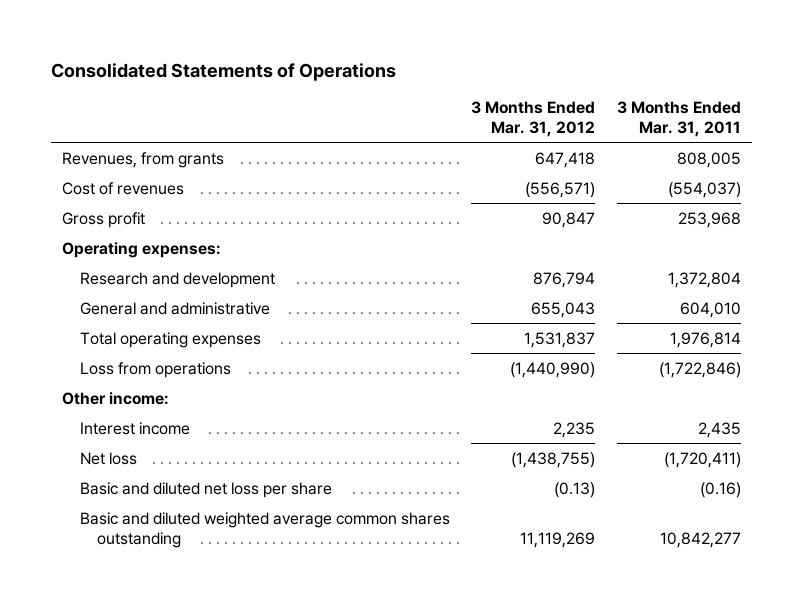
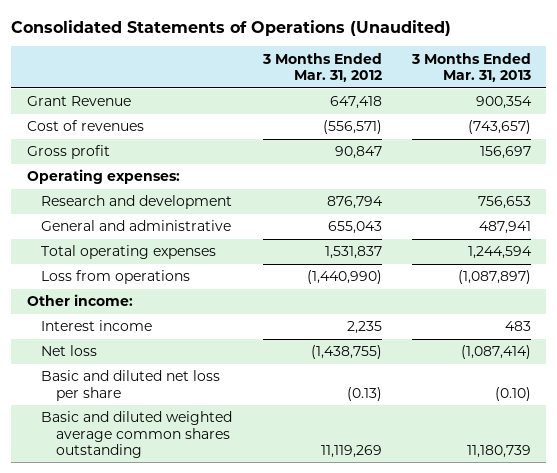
[51,62,397,81] Consolidated Statements of Operations -> [11,19,452,36] Consolidated Statements of Operations (Unaudited)
[617,101,742,138] 3 Months Ended Mar. 31, 2011 -> none
none -> [410,52,531,82] 3 Months Ended Mar. 31, 2013
[62,151,225,168] Revenues, from grants -> [26,96,131,107] Grant Revenue

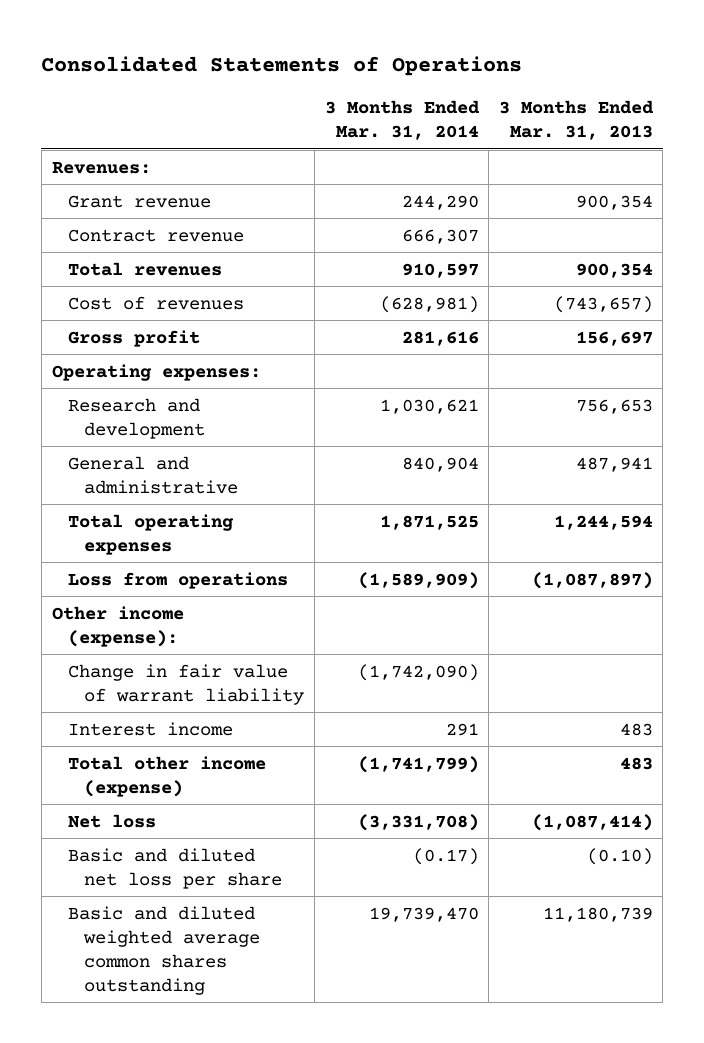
[11,19,452,36] Consolidated Statements of Operations (Unaudited) -> [41,56,523,77] Consolidated Statements of Operations
[261,52,382,82] 3 Months Ended Mar. 31, 2012 -> none
none -> [324,100,480,141] 3 Months Ended Mar. 31, 2014
none -> [51,161,151,174] Revenues:
[26,96,131,107] Grant Revenue -> [67,194,211,208] Grant revenue
none -> [67,228,244,242] Contract revenue
none -> [67,261,222,276] Total revenues
[26,294,133,307] Other income: -> [51,605,184,647] Other income (expense):
none -> [67,663,305,705] Change in fair value of warrant liability
none -> [67,755,266,797] Total other income (expense)

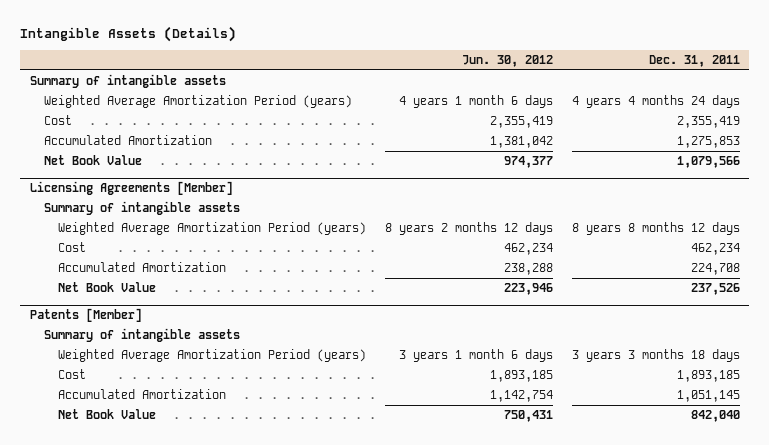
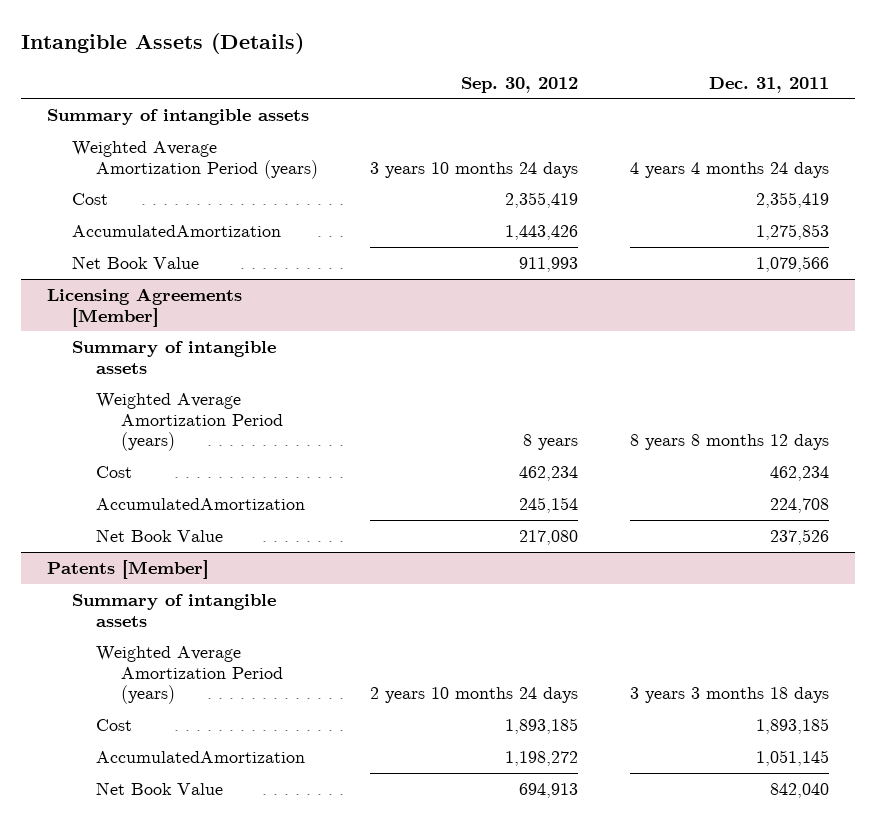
[461,54,553,67] Jun. 30, 2012 -> none
none -> [461,76,579,93] Sep. 30, 2012
[43,135,212,146] Accumulated Amortization -> [71,224,281,237] AccumulatedAmortization
[58,262,227,273] Accumulated Amortization -> [96,497,306,510] AccumulatedAmortization
[58,389,227,400] Accumulated Amortization -> [96,750,306,763] AccumulatedAmortization

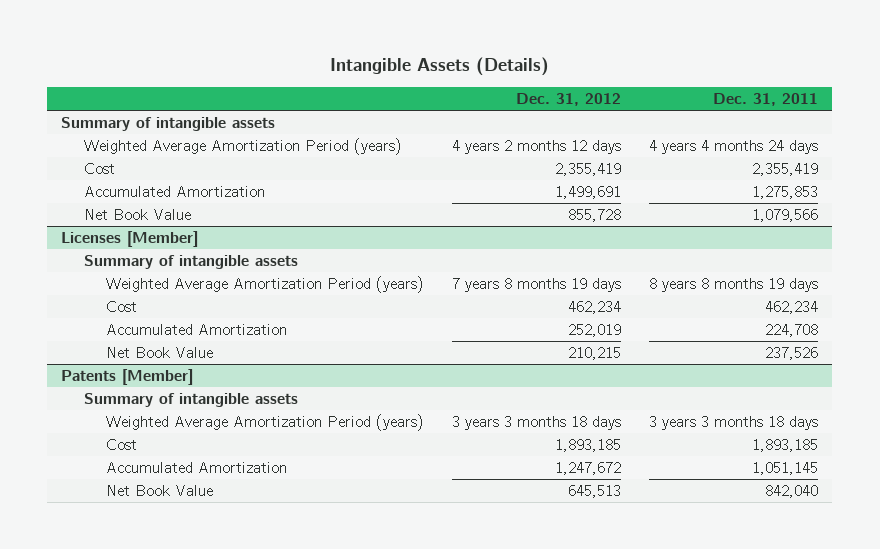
[461,76,579,93] Sep. 30, 2012 -> none
none -> [515,92,621,106] Dec. 31, 2012
[71,224,281,237] AccumulatedAmortization -> [83,185,265,197] Accumulated Amortization
[47,287,243,327] Licensing Agreements [Member] -> none
none -> [61,230,199,247] Licenses [Member]
[630,434,830,451] 8 years 8 months 12 days -> [649,277,819,292] 8 years 8 months 19 days
[96,497,306,510] AccumulatedAmortization -> [105,323,287,335] Accumulated Amortization
[96,750,306,763] AccumulatedAmortization -> [105,461,287,473] Accumulated Amortization

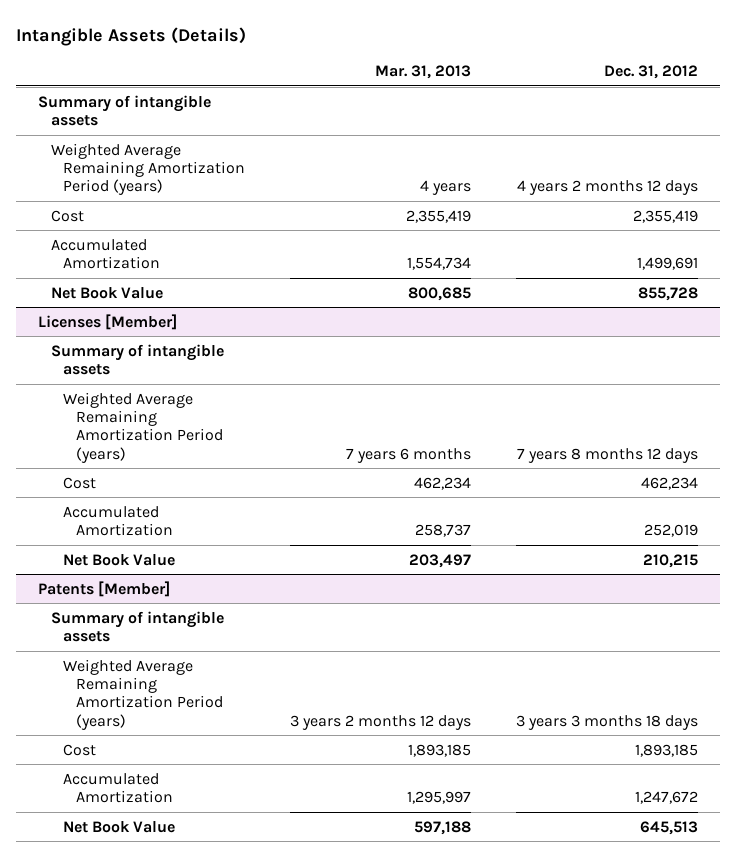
[713,92,819,106] Dec. 31, 2011 -> none
none -> [374,65,471,80] Mar. 31, 2013
[83,137,402,155] Weighted Average Amortization Period (years) -> [50,142,246,196] Weighted Average Remaining Amortization Period (years)
[105,275,424,293] Weighted Average Amortization Period (years) -> [63,391,223,463] Weighted Average Remaining Amortization Period (years)
[451,277,621,292] 7 years 8 months 19 days -> [516,447,698,463] 7 years 8 months 12 days
[105,413,424,431] Weighted Average Amortization Period (years) -> [63,658,223,730] Weighted Average Remaining Amortization Period (years)

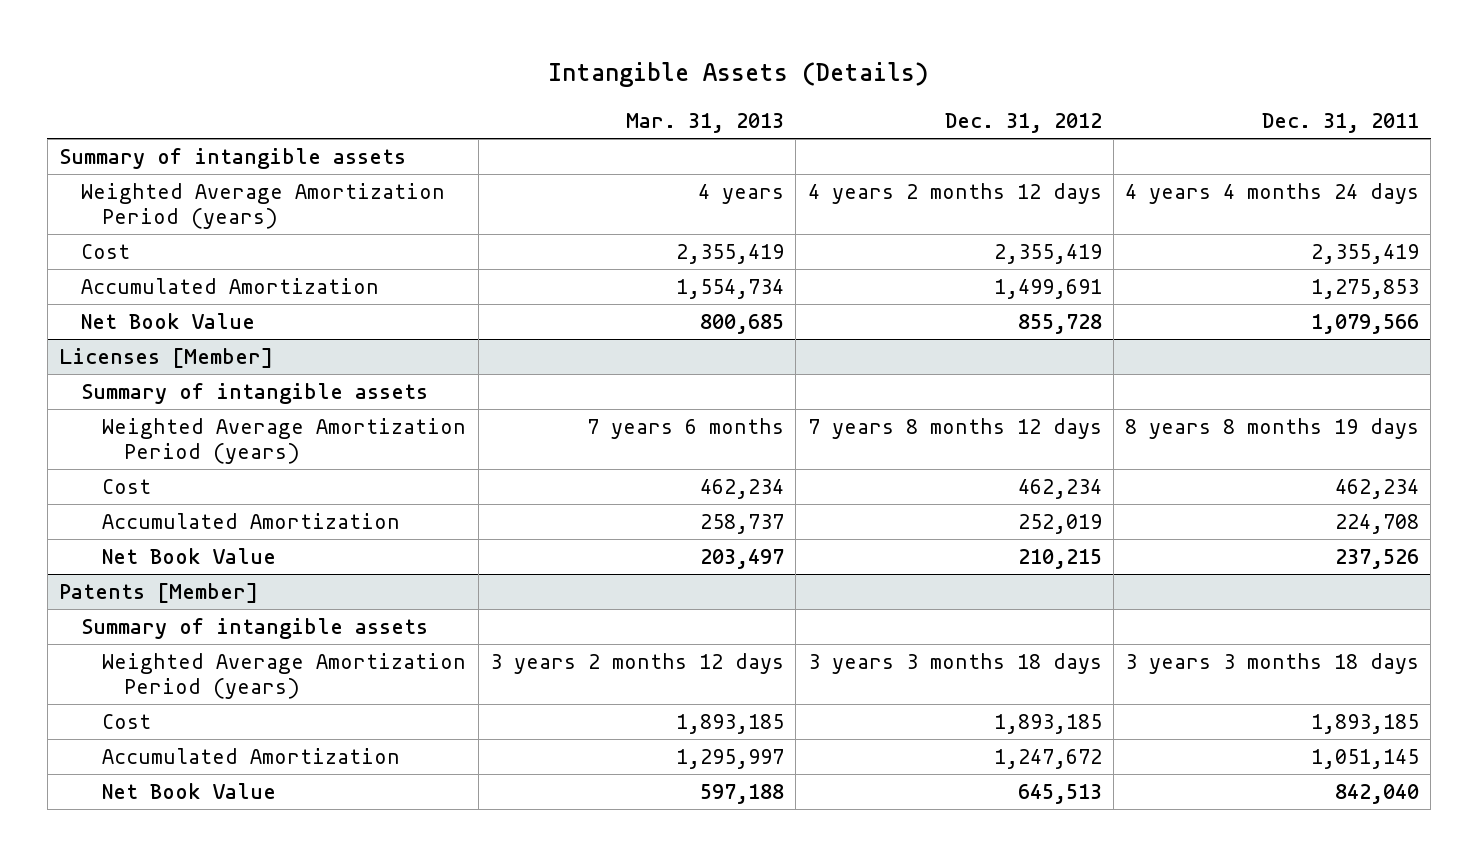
none -> [1262,112,1420,133] Dec. 31, 2011
[50,142,246,196] Weighted Average Remaining Amortization Period (years) -> [80,183,445,230] Weighted Average Amortization Period (years)
[63,391,223,463] Weighted Average Remaining Amortization Period (years) -> [102,418,467,465] Weighted Average Amortization Period (years)
[63,658,223,730] Weighted Average Remaining Amortization Period (years) -> [102,653,467,700] Weighted Average Amortization Period (years)

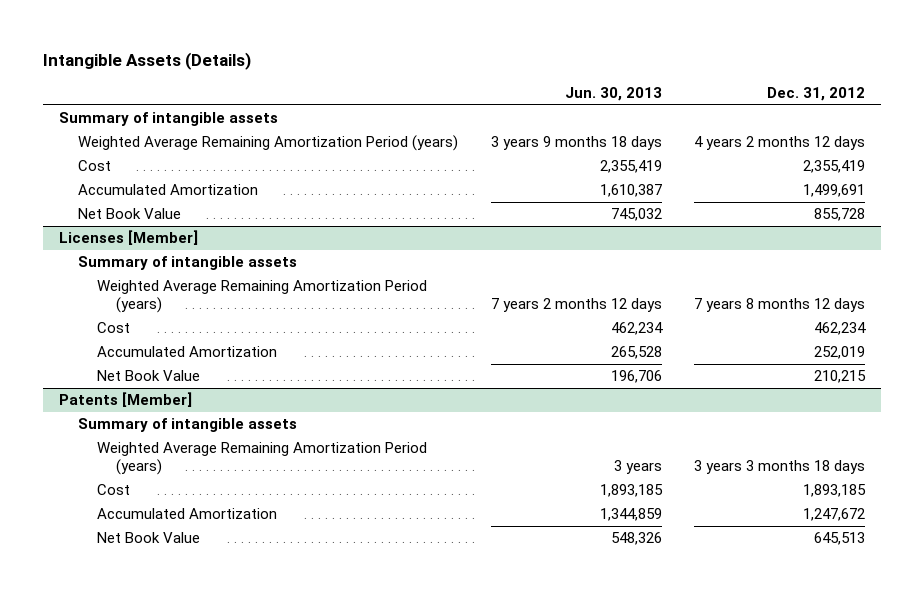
[625,112,784,133] Mar. 31, 2013 -> none
[1262,112,1420,133] Dec. 31, 2011 -> none
none -> [564,87,662,102] Jun. 30, 2013
[80,183,445,230] Weighted Average Amortization Period (years) -> [78,135,459,152] Weighted Average Remaining Amortization Period (years)
[102,418,467,465] Weighted Average Amortization Period (years) -> [97,280,428,314] Weighted Average Remaining Amortization Period (years)
[102,653,467,700] Weighted Average Amortization Period (years) -> [97,442,428,476] Weighted Average Remaining Amortization Period (years)

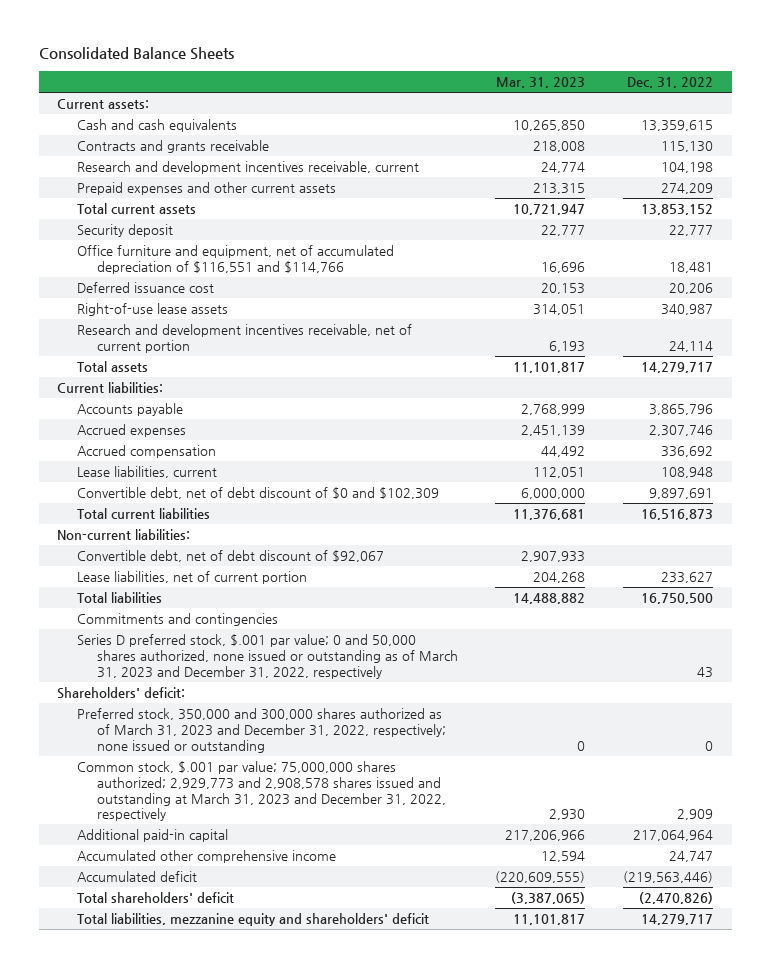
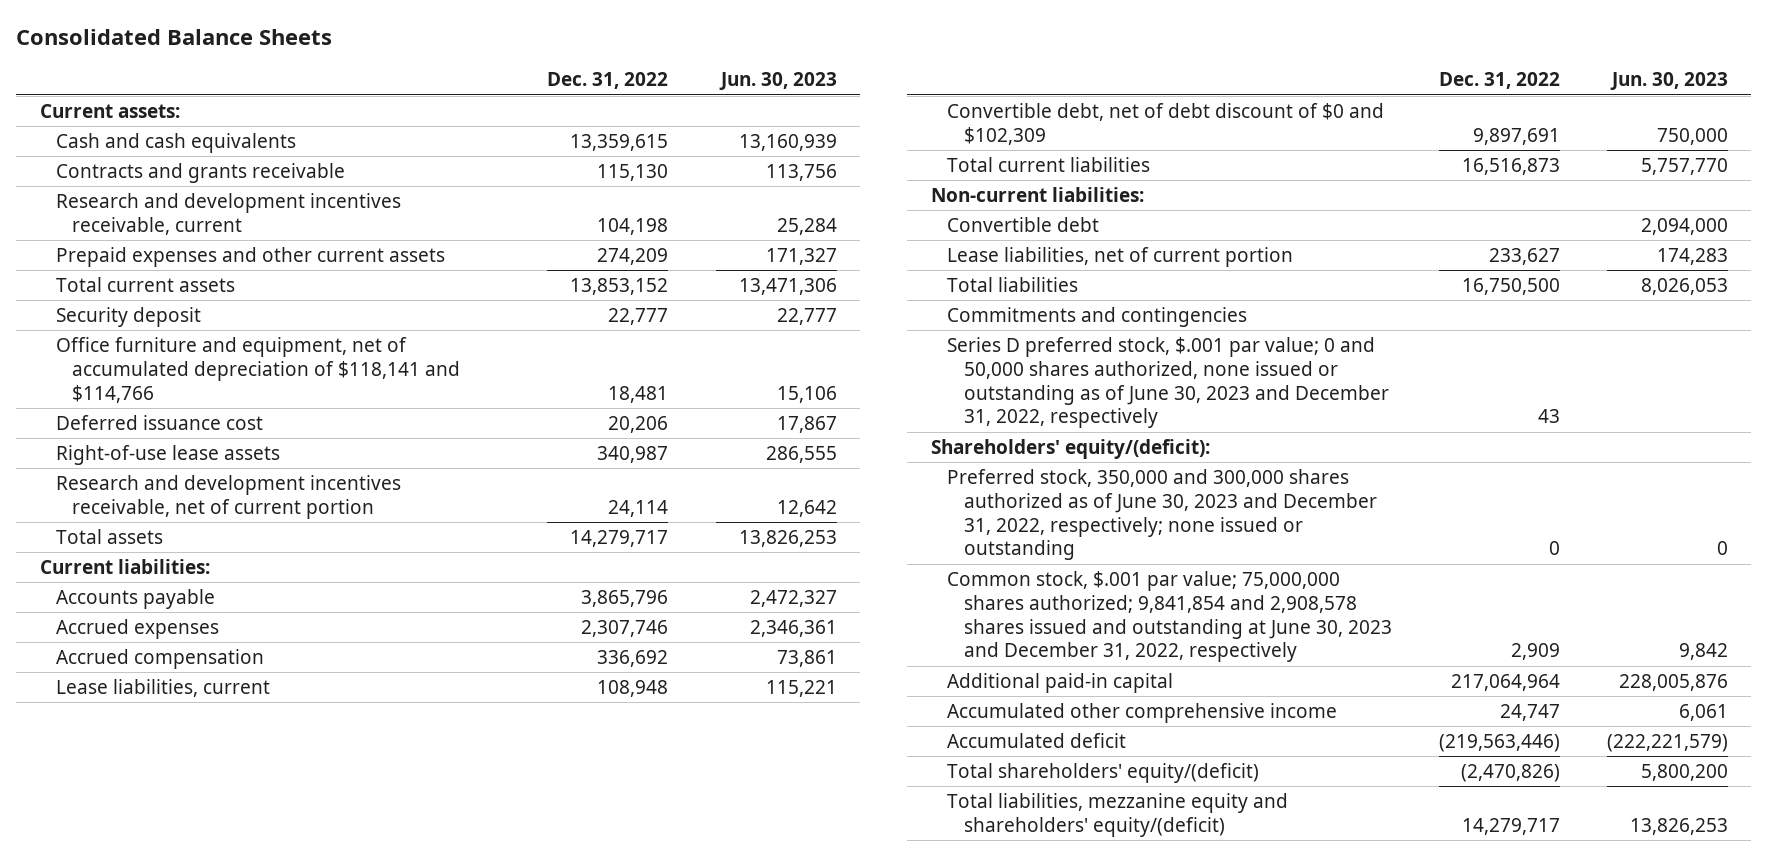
[496,76,586,88] Mar. 31, 2023 -> none
none -> [718,72,837,91] Jun. 30, 2023
[77,244,395,274] Office furniture and equipment, net of accumulated depreciation of $116,551 and $114,766 -> [55,336,461,403] Office furniture and equipment, net of accumulated depreciation of $118,141 and $114,766
[77,549,385,562] Convertible debt, net of debt discount of $92,067 -> none
none -> [947,216,1100,232] Convertible debt
[77,633,458,679] Series D preferred stock, $.001 par value; 0 and 50,000 shares authorized, none issued or outstanding as of March 31, 2023 and December 31, 2022, respectively -> [947,336,1389,429] Series D preferred stock, $.001 par value; 0 and 50,000 shares authorized, none issued or outstanding as of June 30, 2023 and December 31, 2022, respectively
[57,686,186,699] Shareholders' deficit: -> [930,438,1210,459] Shareholders' equity/(deficit):
[77,707,446,753] Preferred stock, 350,000 and 300,000 shares authorized as of March 31, 2023 and December 31, 2022, respectively; none issued or outstanding -> [947,468,1377,561] Preferred stock, 350,000 and 300,000 shares authorized as of June 30, 2023 and December 31, 2022, respectively; none issued or outstanding
[77,760,446,822] Common stock, $.001 par value; 75,000,000 shares authorized; 2,929,773 and 2,908,578 shares issued and outstanding at March 31, 2023 and December 31, 2022, respectively -> [947,570,1392,663] Common stock, $.001 par value; 75,000,000 shares authorized; 9,841,854 and 2,908,578 shares issued and outstanding at June 30, 2023 and December 31, 2022, respectively
[77,891,235,903] Total shareholders' deficit -> [947,762,1260,783] Total shareholders' equity/(deficit)
[77,912,430,926] Total liabilities, mezzanine equity and shareholders' deficit -> [947,792,1289,837] Total liabilities, mezzanine equity and shareholders' equity/(deficit)

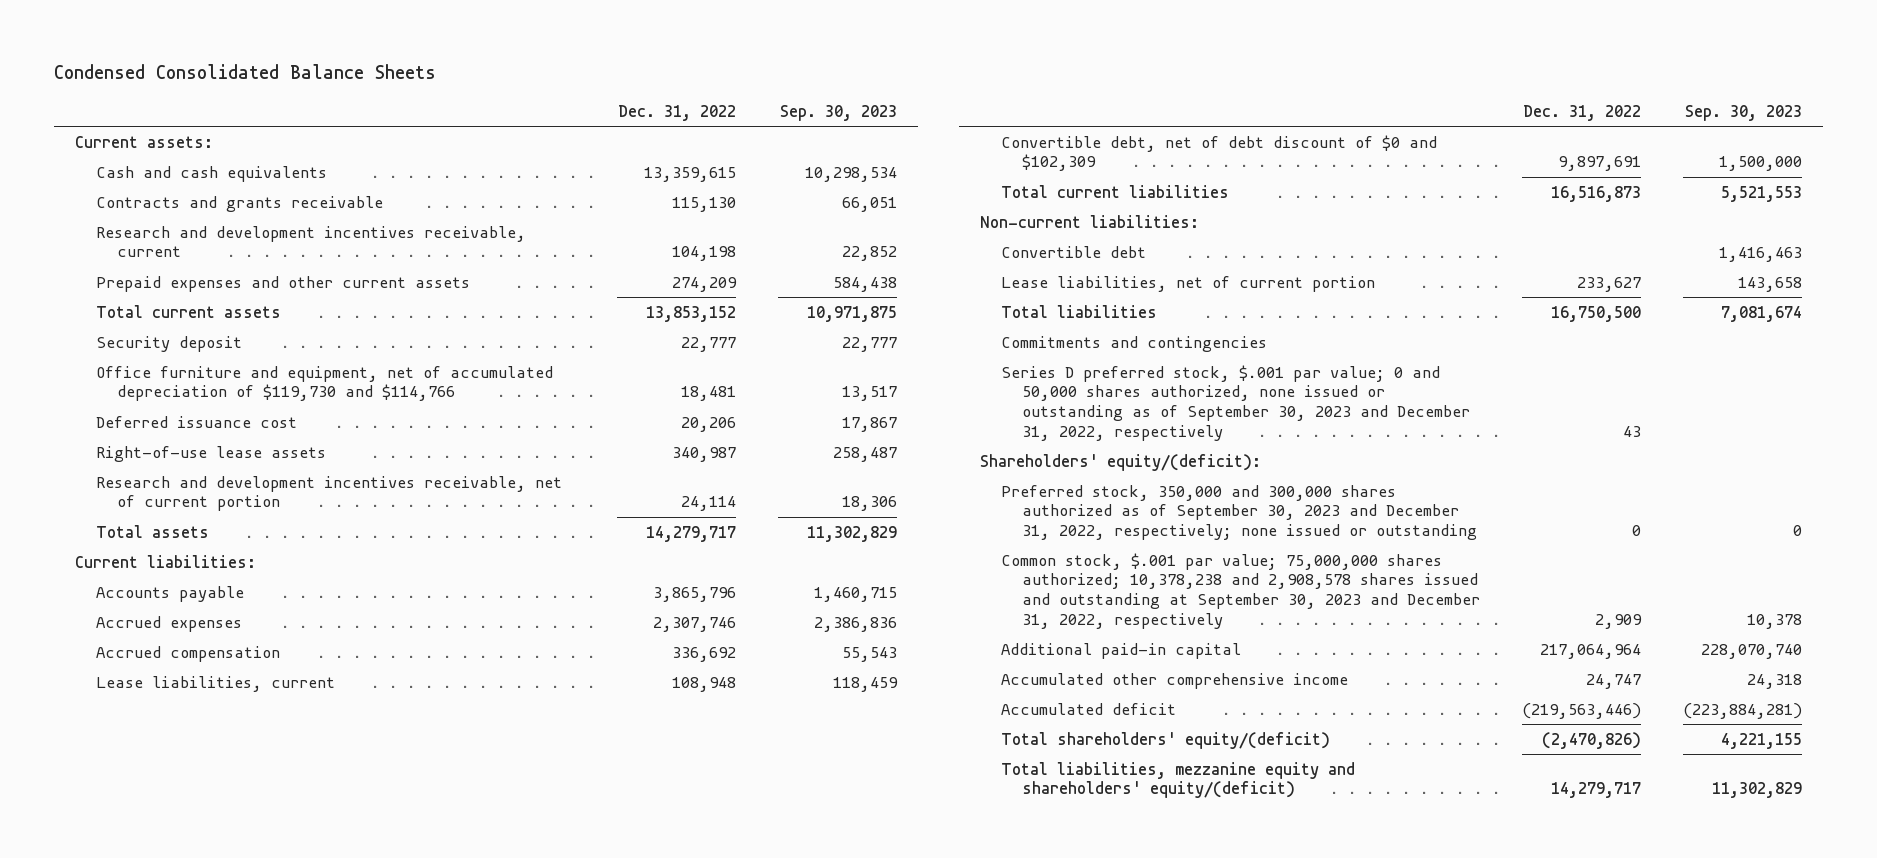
[16,29,333,46] Consolidated Balance Sheets -> [53,64,436,80] Condensed Consolidated Balance Sheets
[718,72,837,91] Jun. 30, 2023 -> none
none -> [779,104,897,121] Sep. 30, 2023
[55,336,461,403] Office furniture and equipment, net of accumulated depreciation of $118,141 and $114,766 -> [95,365,553,402] Office furniture and equipment, net of accumulated depreciation of $119,730 and $114,766
[947,336,1389,429] Series D preferred stock, $.001 par value; 0 and 50,000 shares authorized, none issued or outstanding as of June 30, 2023 and December 31, 2022, respectively -> [1001,364,1471,441] Series D preferred stock, $.001 par value; 0 and 50,000 shares authorized, none issued or outstanding as of September 30, 2023 and December 31, 2022, respectively
[947,468,1377,561] Preferred stock, 350,000 and 300,000 shares authorized as of June 30, 2023 and December 31, 2022, respectively; none issued or outstanding -> [1001,484,1478,541] Preferred stock, 350,000 and 300,000 shares authorized as of September 30, 2023 and December 31, 2022, respectively; none issued or outstanding
[947,570,1392,663] Common stock, $.001 par value; 75,000,000 shares authorized; 9,841,854 and 2,908,578 shares issued and outstanding at June 30, 2023 and December 31, 2022, respectively -> [1001,552,1481,629] Common stock, $.001 par value; 75,000,000 shares authorized; 10,378,238 and 2,908,578 shares issued and outstanding at September 30, 2023 and December 31, 2022, respectively

